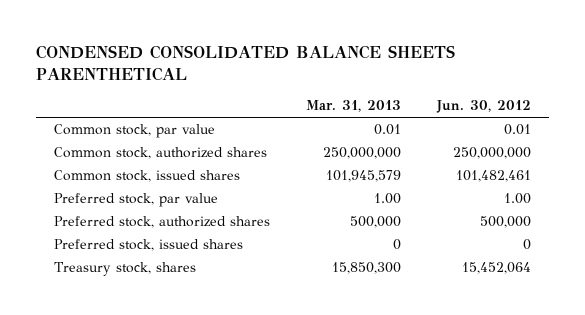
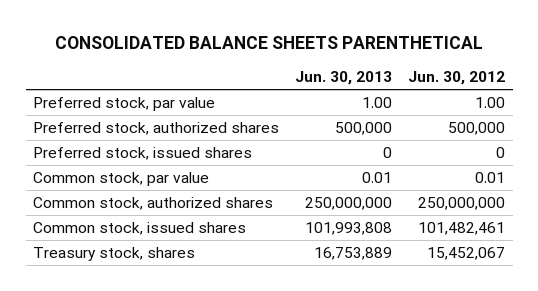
[36,45,456,81] CONDENSED CONSOLIDATED BALANCE SHEETS PARENTHETICAL -> [55,36,484,50] CONSOLIDATED BALANCE SHEETS PARENTHETICAL
[305,100,401,113] Mar. 31, 2013 -> none
none -> [295,71,393,86] Jun. 30, 2013
[54,124,216,139] Common stock, par value -> [33,171,210,186] Common stock, par value
[54,147,268,160] Common stock, authorized shares -> [33,196,274,210] Common stock, authorized shares
[54,170,241,183] Common stock, issued shares -> [33,221,247,235] Common stock, issued shares
[461,262,531,275] 15,452,064 -> [426,246,505,260] 15,452,067

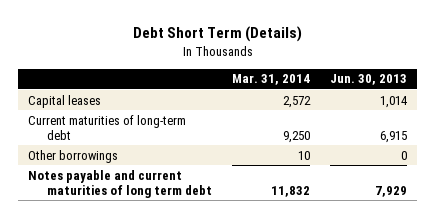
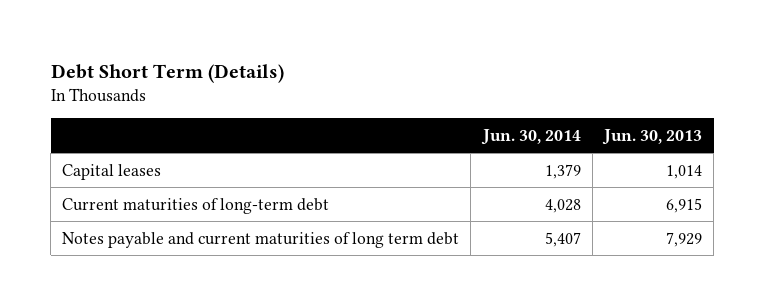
[232,74,311,86] Mar. 31, 2014 -> none
none -> [480,129,581,146] Jun. 30, 2014
[28,149,119,163] Other borrowings -> none

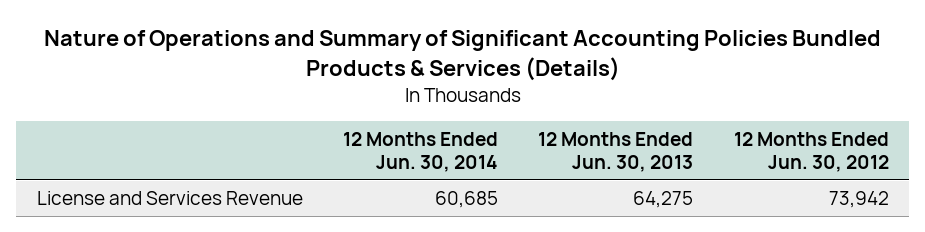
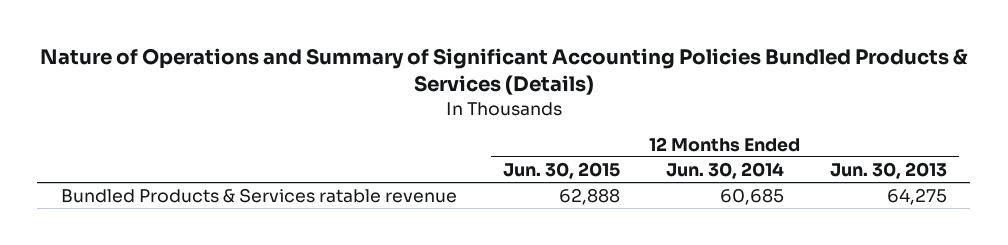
[733,131,889,173] 12 Months Ended Jun. 30, 2012 -> none
none -> [502,161,620,179] Jun. 30, 2015
[36,191,303,206] License and Services Revenue -> [60,187,457,203] Bundled Products & Services ratable revenue

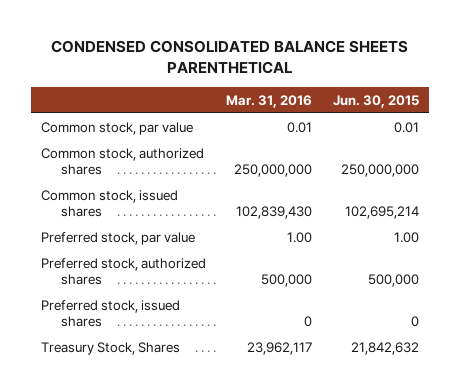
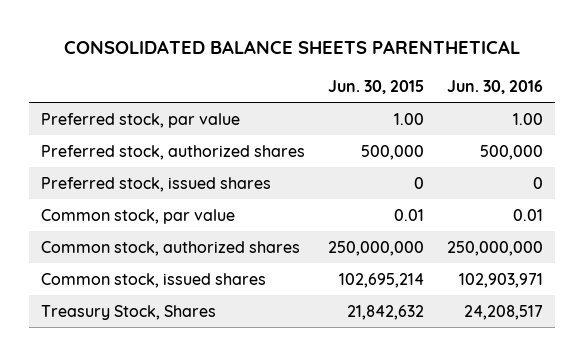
[50,40,408,75] CONDENSED CONSOLIDATED BALANCE SHEETS PARENTHETICAL -> [63,39,520,54] CONSOLIDATED BALANCE SHEETS PARENTHETICAL
[226,94,313,108] Mar. 31, 2016 -> none
none -> [447,79,544,94] Jun. 30, 2016
[41,121,194,135] Common stock, par value -> [40,208,235,224] Common stock, par value
[41,147,205,176] Common stock, authorized shares -> [40,240,300,256] Common stock, authorized shares
[41,189,179,218] Common stock, issued shares -> [40,272,266,288] Common stock, issued shares

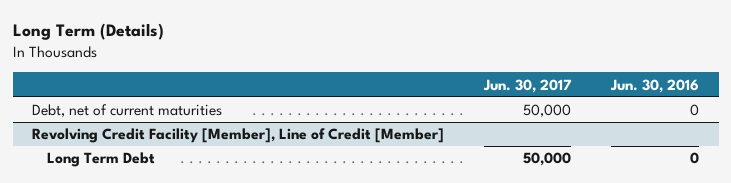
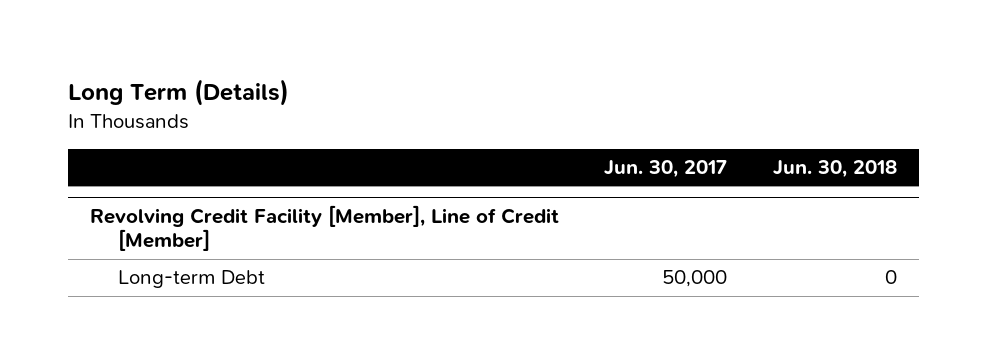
[609,78,699,93] Jun. 30, 2016 -> none
none -> [772,159,897,178] Jun. 30, 2018
[32,104,223,118] Debt, net of current maturities -> none
[47,152,156,168] Long Term Debt -> [118,270,266,289] Long-term Debt

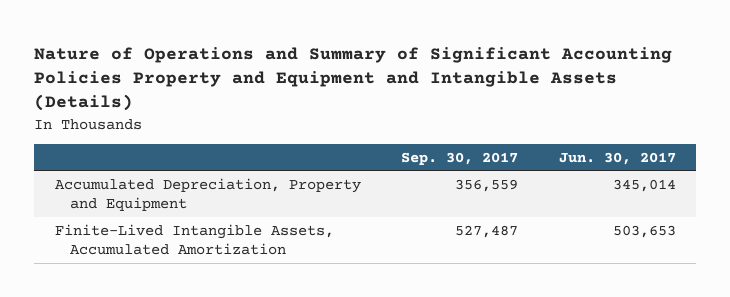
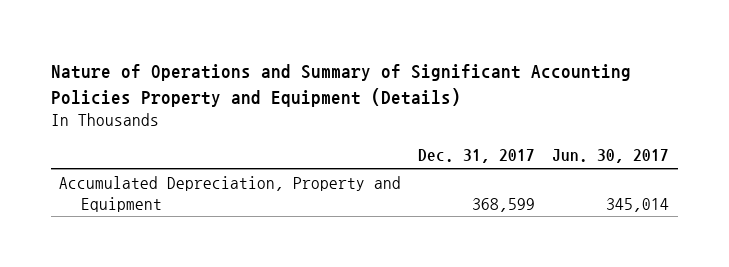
[34,46,673,112] Nature of Operations and Summary of Significant Accounting Policies Property and Equipment and Intangible Assets (Details) -> [51,63,632,107] Nature of Operations and Summary of Significant Accounting Policies Property and Equipment (Details)
[401,152,519,166] Sep. 30, 2017 -> none
none -> [418,149,536,164] Dec. 31, 2017
[54,223,334,256] Finite-Lived Intangible Assets, Accumulated Amortization -> none

